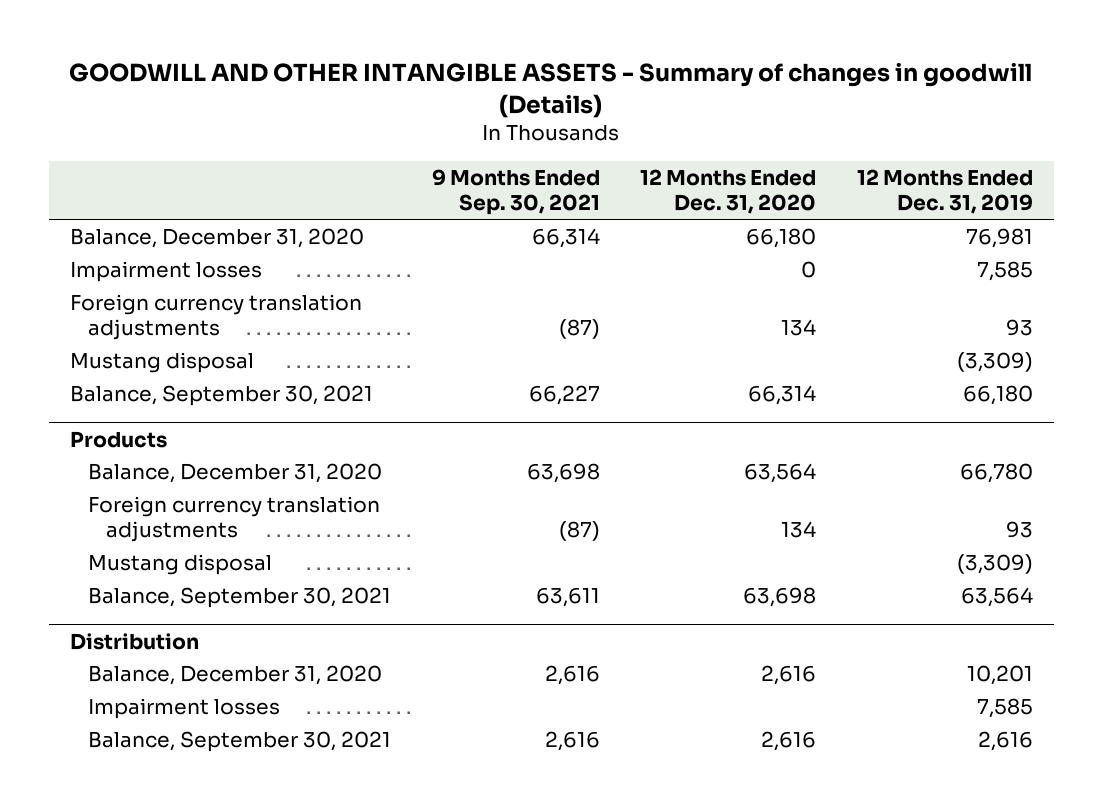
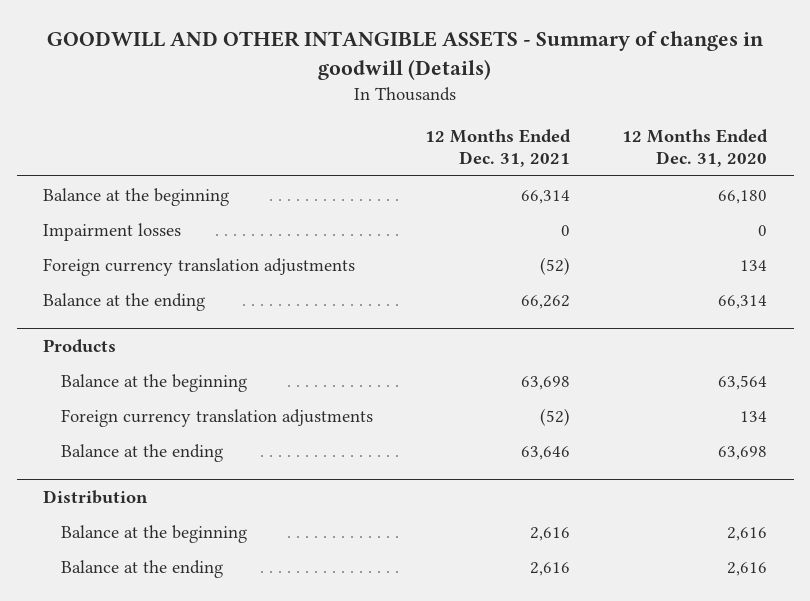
[431,168,600,216] 9 Months Ended Sep. 30, 2021 -> none
[857,168,1034,215] 12 Months Ended Dec. 31, 2019 -> none
none -> [424,128,571,168] 12 Months Ended Dec. 31, 2021
[69,227,364,248] Balance, December 31, 2020 -> [43,187,230,206] Balance at the beginning
[69,351,254,373] Mustang disposal -> none
[69,384,373,406] Balance, September 30, 2021 -> [43,292,206,311] Balance at the ending
[87,462,382,483] Balance, December 31, 2020 -> [60,373,247,392] Balance at the beginning
[87,553,272,575] Mustang disposal -> none
[87,586,391,608] Balance, September 30, 2021 -> [60,443,223,462] Balance at the ending
[87,697,280,719] Impairment losses -> none
[87,664,382,685] Balance, December 31, 2020 -> [60,524,247,543] Balance at the beginning
[87,730,391,752] Balance, September 30, 2021 -> [60,559,223,578] Balance at the ending

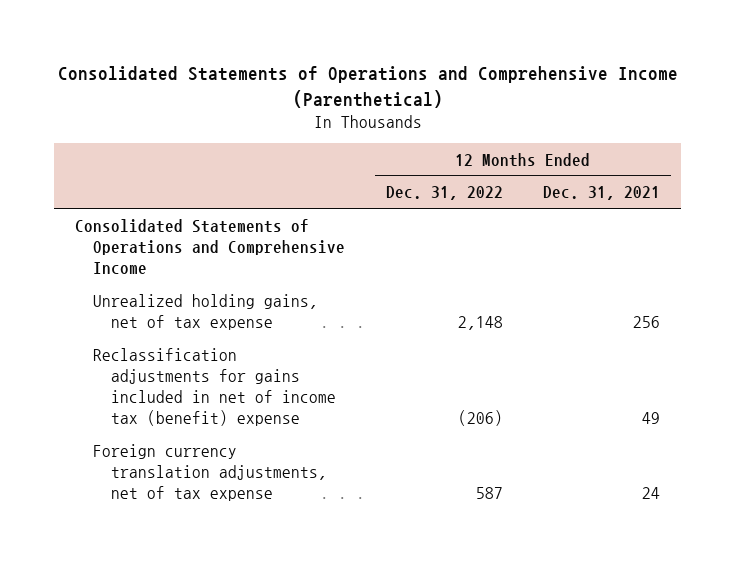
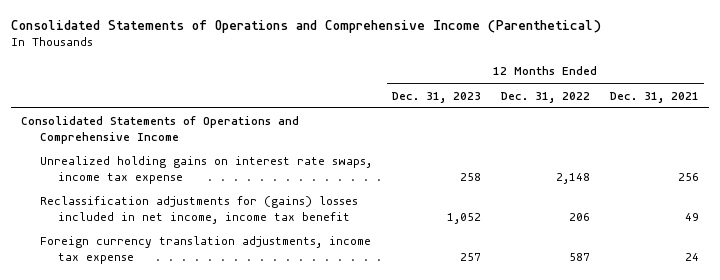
none -> [391,91,481,103] Dec. 31, 2023
[92,293,318,330] Unrealized holding gains, net of tax expense -> [39,156,372,184] Unrealized holding gains on interest rate swaps, income tax expense
[92,347,336,426] Reclassification adjustments for gains included in net of income tax (benefit) expense -> [39,196,358,224] Reclassification adjustments for (gains) losses included in net income, income tax benefit
[457,409,503,426] (206) -> [568,212,590,221] 206
[92,443,327,501] Foreign currency translation adjustments, net of tax expense -> [39,236,371,264] Foreign currency translation adjustments, income tax expense

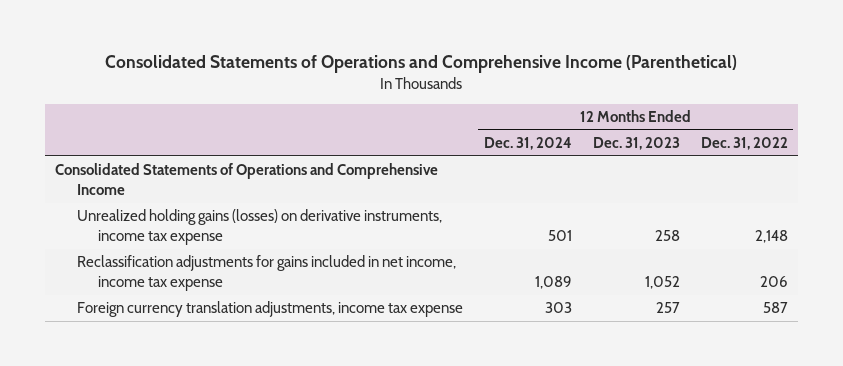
[610,91,700,103] Dec. 31, 2021 -> none
none -> [483,137,572,151] Dec. 31, 2024
[39,156,372,184] Unrealized holding gains on interest rate swaps, income tax expense -> [76,209,442,245] Unrealized holding gains (losses) on derivative instruments, income tax expense
[39,196,358,224] Reclassification adjustments for (gains) losses included in net income, income tax benefit -> [76,255,456,291] Reclassification adjustments for gains included in net income, income tax expense

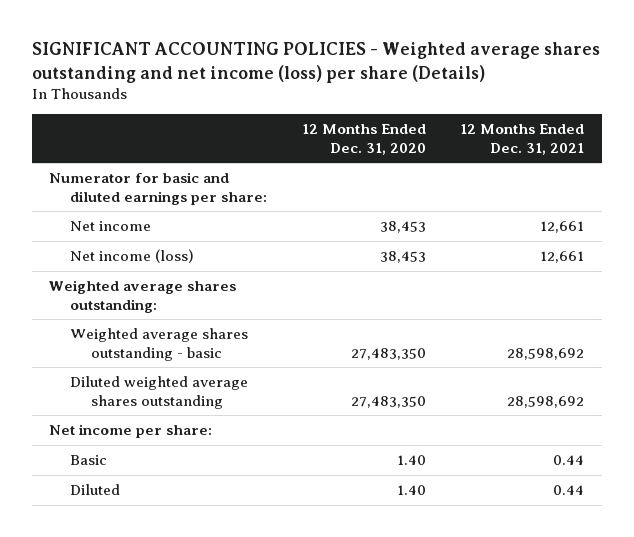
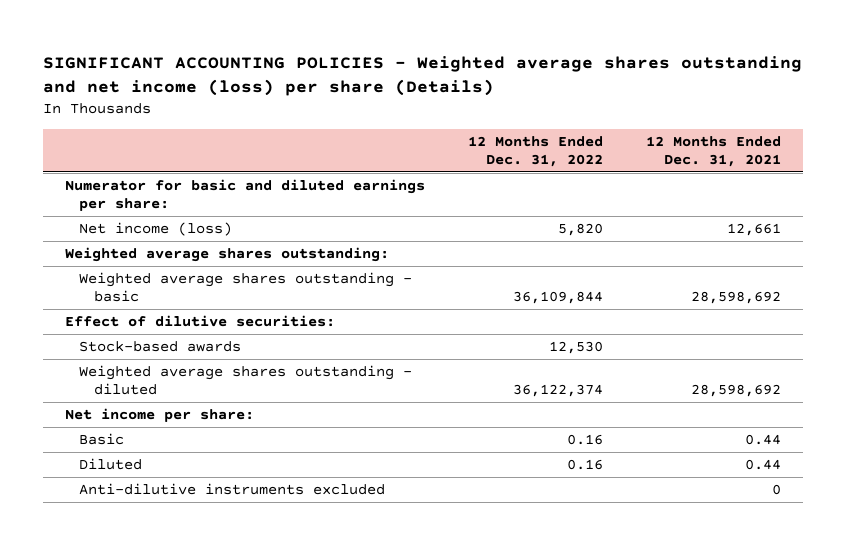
[301,123,426,155] 12 Months Ended Dec. 31, 2020 -> none
none -> [468,135,604,167] 12 Months Ended Dec. 31, 2022
[69,220,151,231] Net income -> none
none -> [64,315,335,328] Effect of dilutive securities:
none -> [79,341,242,353] Stock-based awards
[69,375,248,409] Diluted weighted average shares outstanding -> [79,365,413,396] Weighted average shares outstanding - diluted
none -> [79,483,386,496] Anti-dilutive instruments excluded

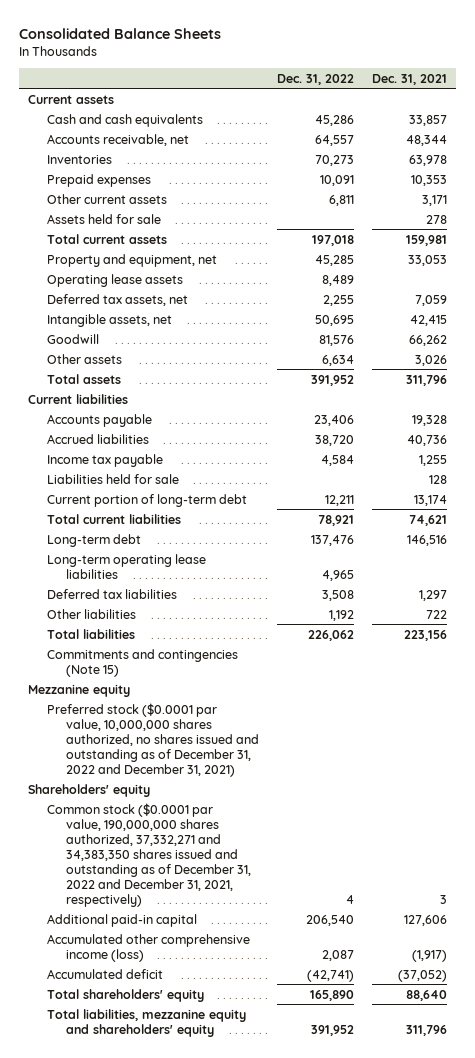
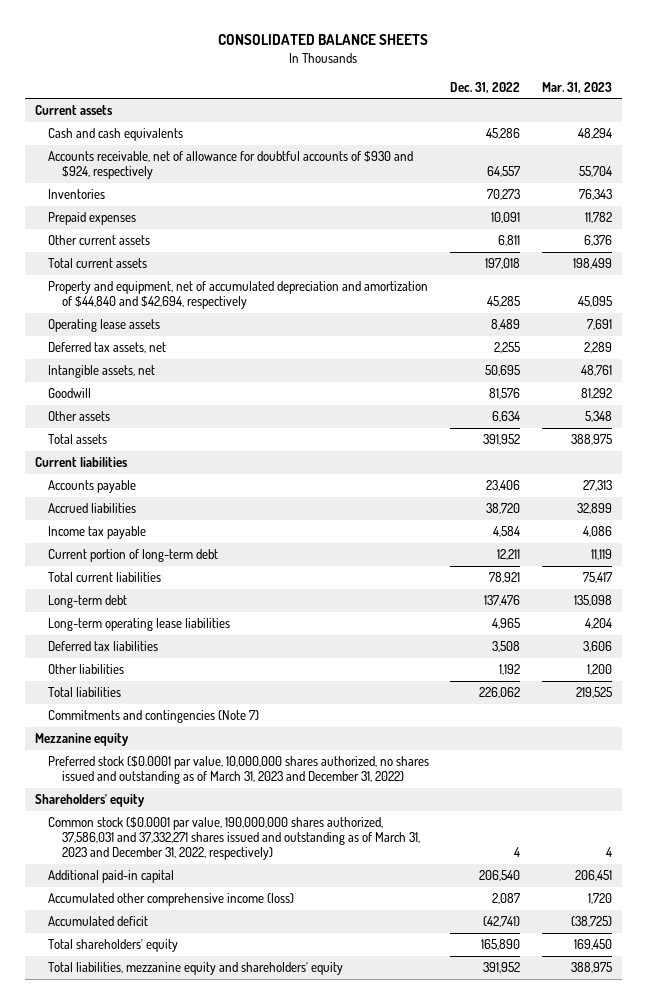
[19,27,222,39] Consolidated Balance Sheets -> [218,34,429,46] CONSOLIDATED BALANCE SHEETS
[372,73,448,85] Dec. 31, 2021 -> none
none -> [541,81,612,93] Mar. 31, 2023
[46,133,189,146] Accounts receivable, net -> [48,151,414,180] Accounts receivable, net of allowance for doubtful accounts of $930 and $924, respectively
[46,213,161,224] Assets held for sale -> none
[46,253,217,267] Property and equipment, net -> [48,281,429,310] Property and equipment, net of accumulated depreciation and amortization of $44,840 and $42,694, respectively
[46,473,179,484] Liabilities held for sale -> none
[46,648,238,677] Commitments and contingencies (Note 15) -> [48,710,260,724] Commitments and contingencies (Note 7)
[46,702,259,777] Preferred stock ($0.0001 par value, 10,000,000 shares authorized, no shares issued and outstanding as of December 31, 2022 and December 31, 2021) -> [48,756,430,785] Preferred stock ($0.0001 par value, 10,000,000 shares authorized, no shares issued and outstanding as of March 31, 2023 and December 31, 2022)
[46,802,251,907] Common stock ($0.0001 par value, 190,000,000 shares authorized, 37,332,271 and 34,383,350 shares issued and outstanding as of December 31, 2022 and December 31, 2021, respectively) -> [48,817,420,861] Common stock ($0.0001 par value, 190,000,000 shares authorized, 37,586,031 and 37,332,271 shares issued and outstanding as of March 31, 2023 and December 31, 2022, respectively)

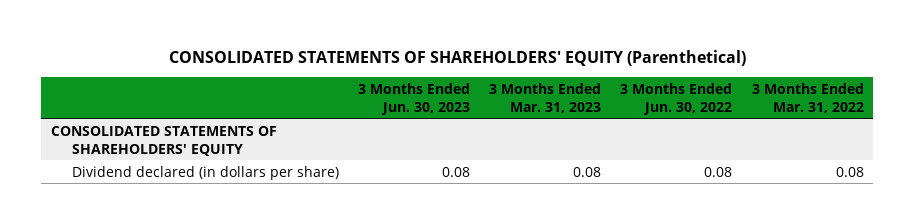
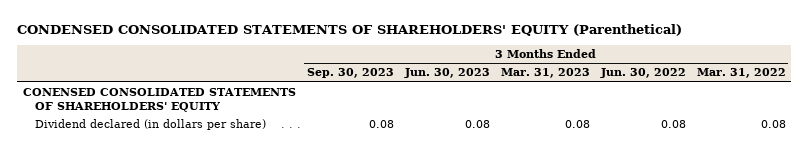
[169,50,747,67] CONSOLIDATED STATEMENTS OF SHAREHOLDERS' EQUITY (Parenthetical) -> [17,24,683,37] CONDENSED CONSOLIDATED STATEMENTS OF SHAREHOLDERS' EQUITY (Parenthetical)
none -> [306,68,394,79] Sep. 30, 2023
[50,125,277,156] CONSOLIDATED STATEMENTS OF SHAREHOLDERS' EQUITY -> [22,88,296,112] CONENSED CONSOLIDATED STATEMENTS OF SHAREHOLDERS' EQUITY

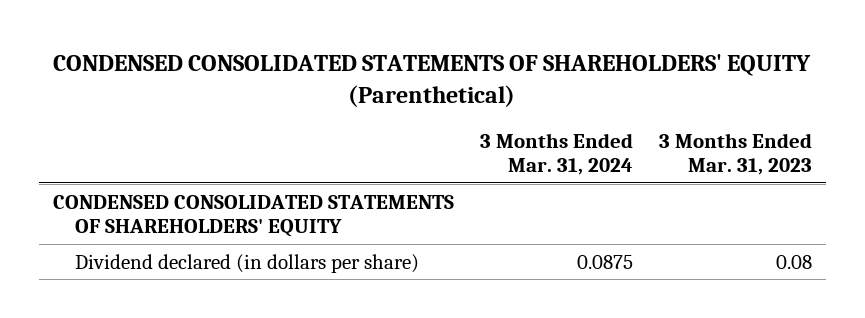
[306,68,394,79] Sep. 30, 2023 -> none
[403,68,490,79] Jun. 30, 2023 -> none
[599,68,686,79] Jun. 30, 2022 -> none
[696,68,786,79] Mar. 31, 2022 -> none
none -> [479,132,633,176] 3 Months Ended Mar. 31, 2024
[22,88,296,112] CONENSED CONSOLIDATED STATEMENTS OF SHAREHOLDERS' EQUITY -> [52,194,454,237] CONDENSED CONSOLIDATED STATEMENTS OF SHAREHOLDERS' EQUITY

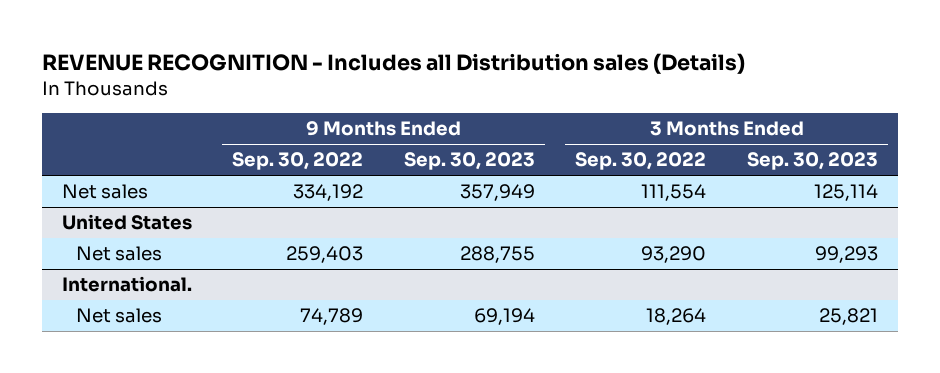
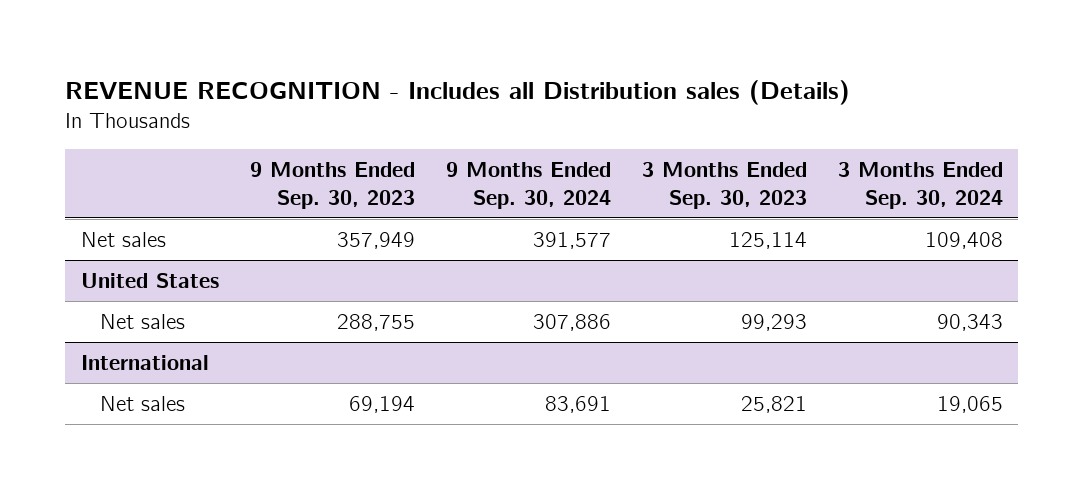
[232,152,364,171] Sep. 30, 2022 -> none
[575,152,707,171] Sep. 30, 2022 -> none
none -> [445,162,611,209] 9 Months Ended Sep. 30, 2024
none -> [837,162,1003,209] 3 Months Ended Sep. 30, 2024
[61,276,192,293] International. -> [80,354,209,370] International

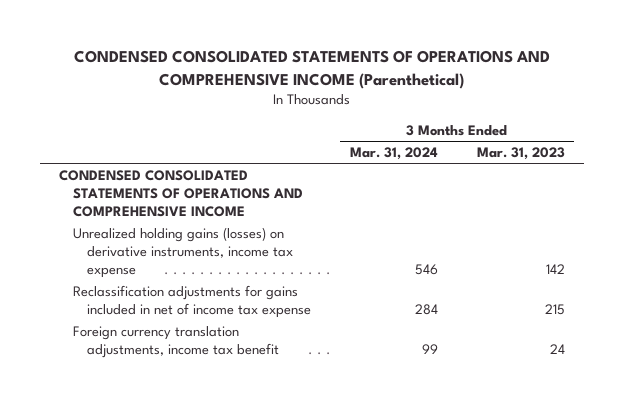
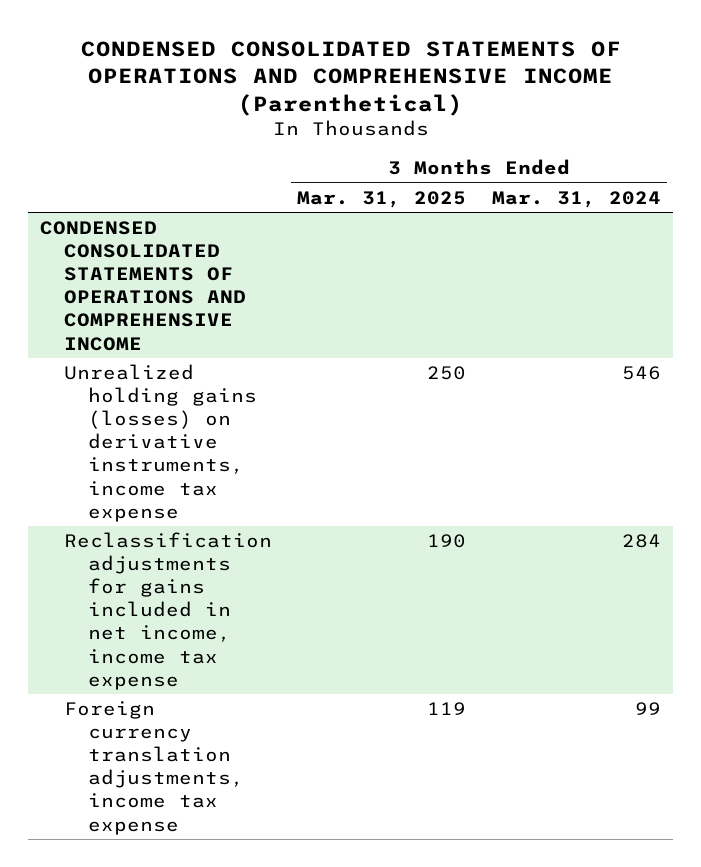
[476,147,565,161] Mar. 31, 2023 -> none
none -> [297,190,467,208] Mar. 31, 2025
[73,284,312,318] Reclassification adjustments for gains included in net of income tax expense -> [64,532,273,690] Reclassification adjustments for gains included in net income, income tax expense
[73,325,280,358] Foreign currency translation adjustments, income tax benefit -> [64,701,244,835] Foreign currency translation adjustments, income tax expense

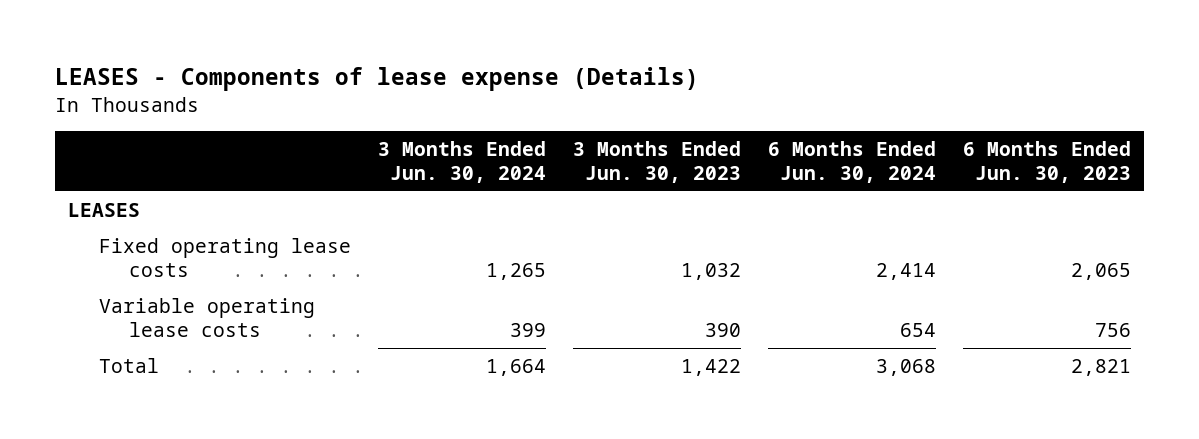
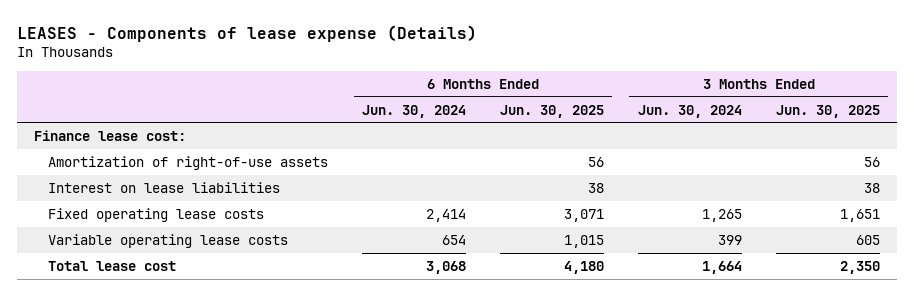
[572,141,741,184] 3 Months Ended Jun. 30, 2023 -> none
[962,141,1131,184] 6 Months Ended Jun. 30, 2023 -> none
none -> [499,104,604,118] Jun. 30, 2025
none -> [775,104,880,118] Jun. 30, 2025
[68,202,141,217] LEASES -> none
none -> [34,129,187,141] Finance lease cost:
none -> [48,155,329,170] Amortization of right-of-use assets
none -> [48,181,281,193] Interest on lease liabilities
[98,357,159,373] Total -> [48,260,177,271] Total lease cost

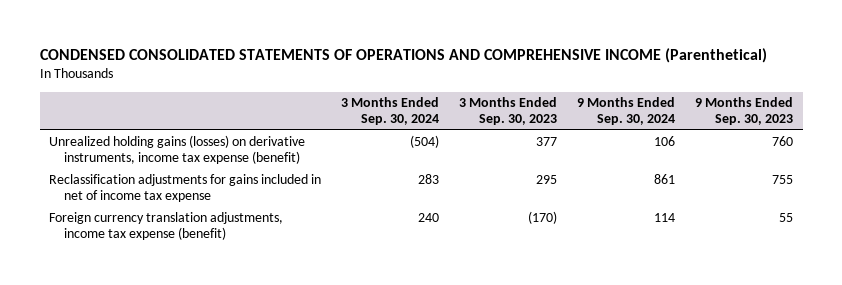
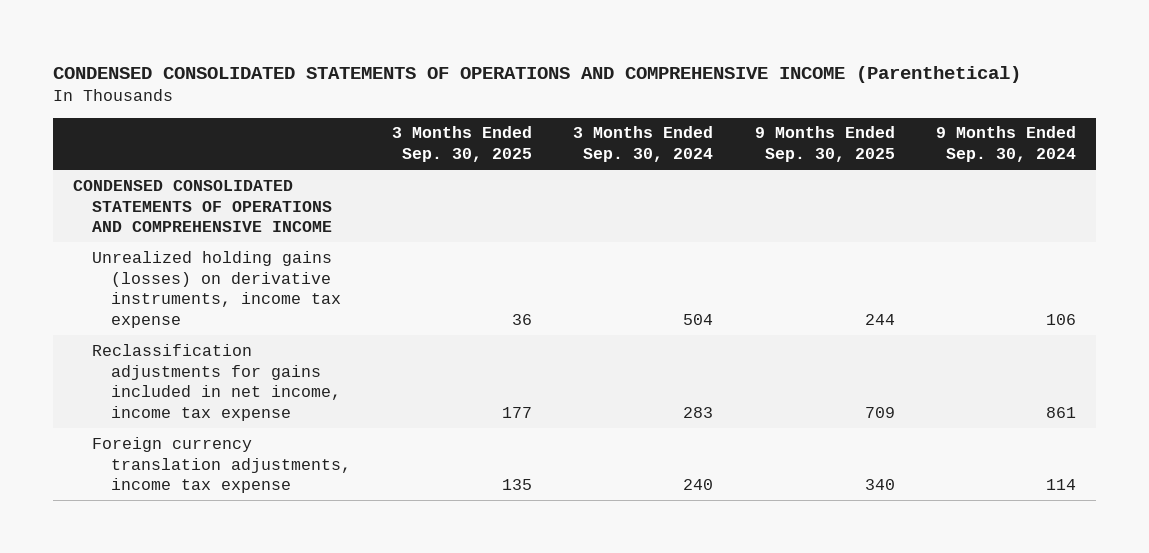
[459,96,558,126] 3 Months Ended Sep. 30, 2023 -> none
[694,96,793,126] 9 Months Ended Sep. 30, 2023 -> none
none -> [392,126,533,163] 3 Months Ended Sep. 30, 2025
none -> [754,126,895,163] 9 Months Ended Sep. 30, 2025
none -> [73,179,333,233] CONDENSED CONSOLIDATED STATEMENTS OF OPERATIONS AND COMPREHENSIVE INCOME
[49,135,306,165] Unrealized holding gains (losses) on derivative instruments, income tax expense (benefit) -> [92,250,342,329] Unrealized holding gains (losses) on derivative instruments, income tax expense
[410,135,440,149] (504) -> [683,314,714,326] 504
[49,174,322,203] Reclassification adjustments for gains included in net of income tax expense -> [92,343,342,422] Reclassification adjustments for gains included in net income, income tax expense
[49,212,284,241] Foreign currency translation adjustments, income tax expense (benefit) -> [92,436,352,494] Foreign currency translation adjustments, income tax expense

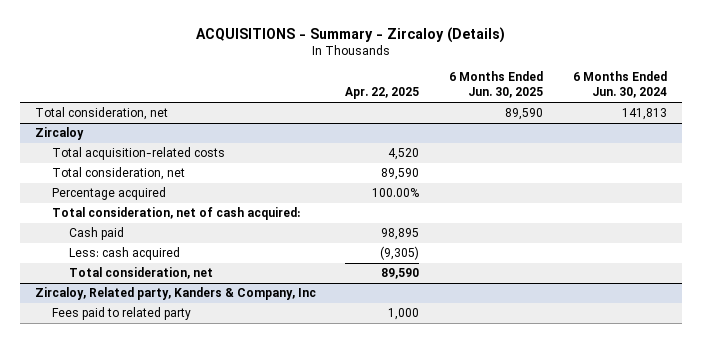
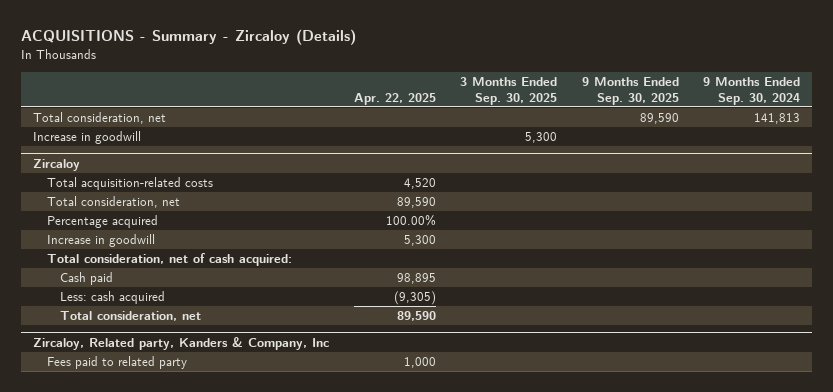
[449,71,544,99] 6 Months Ended Jun. 30, 2025 -> none
[572,71,667,99] 6 Months Ended Jun. 30, 2024 -> none
none -> [460,77,558,105] 3 Months Ended Sep. 30, 2025
none -> [581,77,679,105] 9 Months Ended Sep. 30, 2025
none -> [703,77,801,105] 9 Months Ended Sep. 30, 2024
none -> [33,130,142,144] Increase in goodwill
none -> [46,233,155,247] Increase in goodwill

